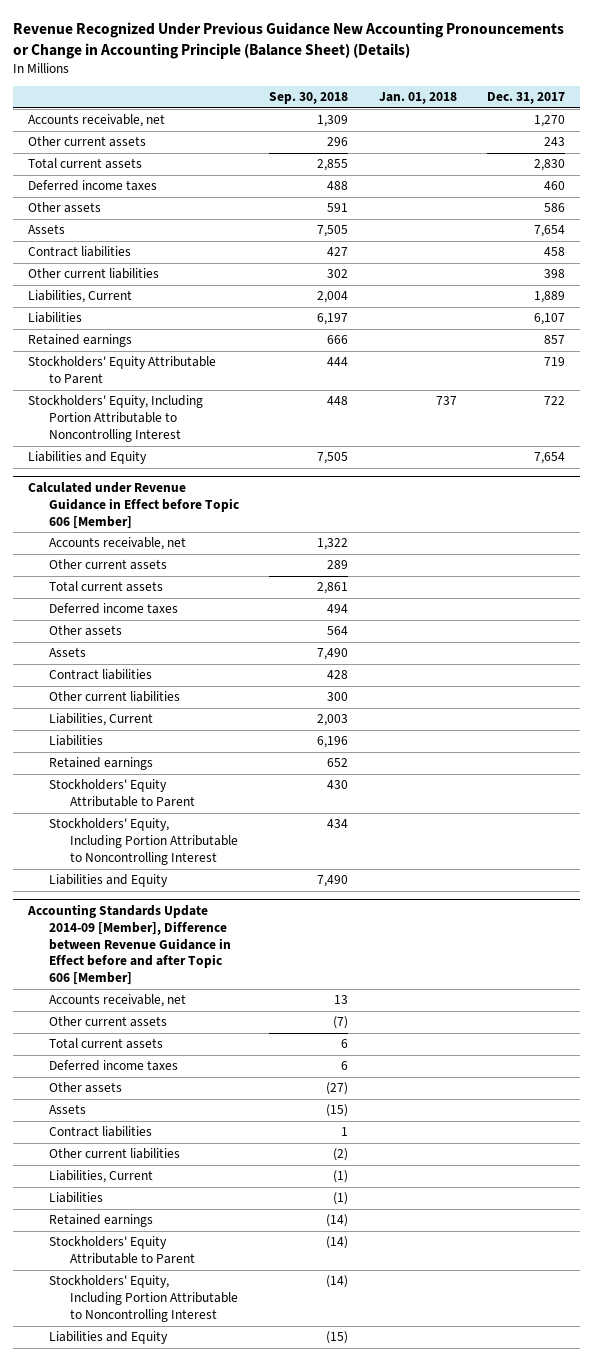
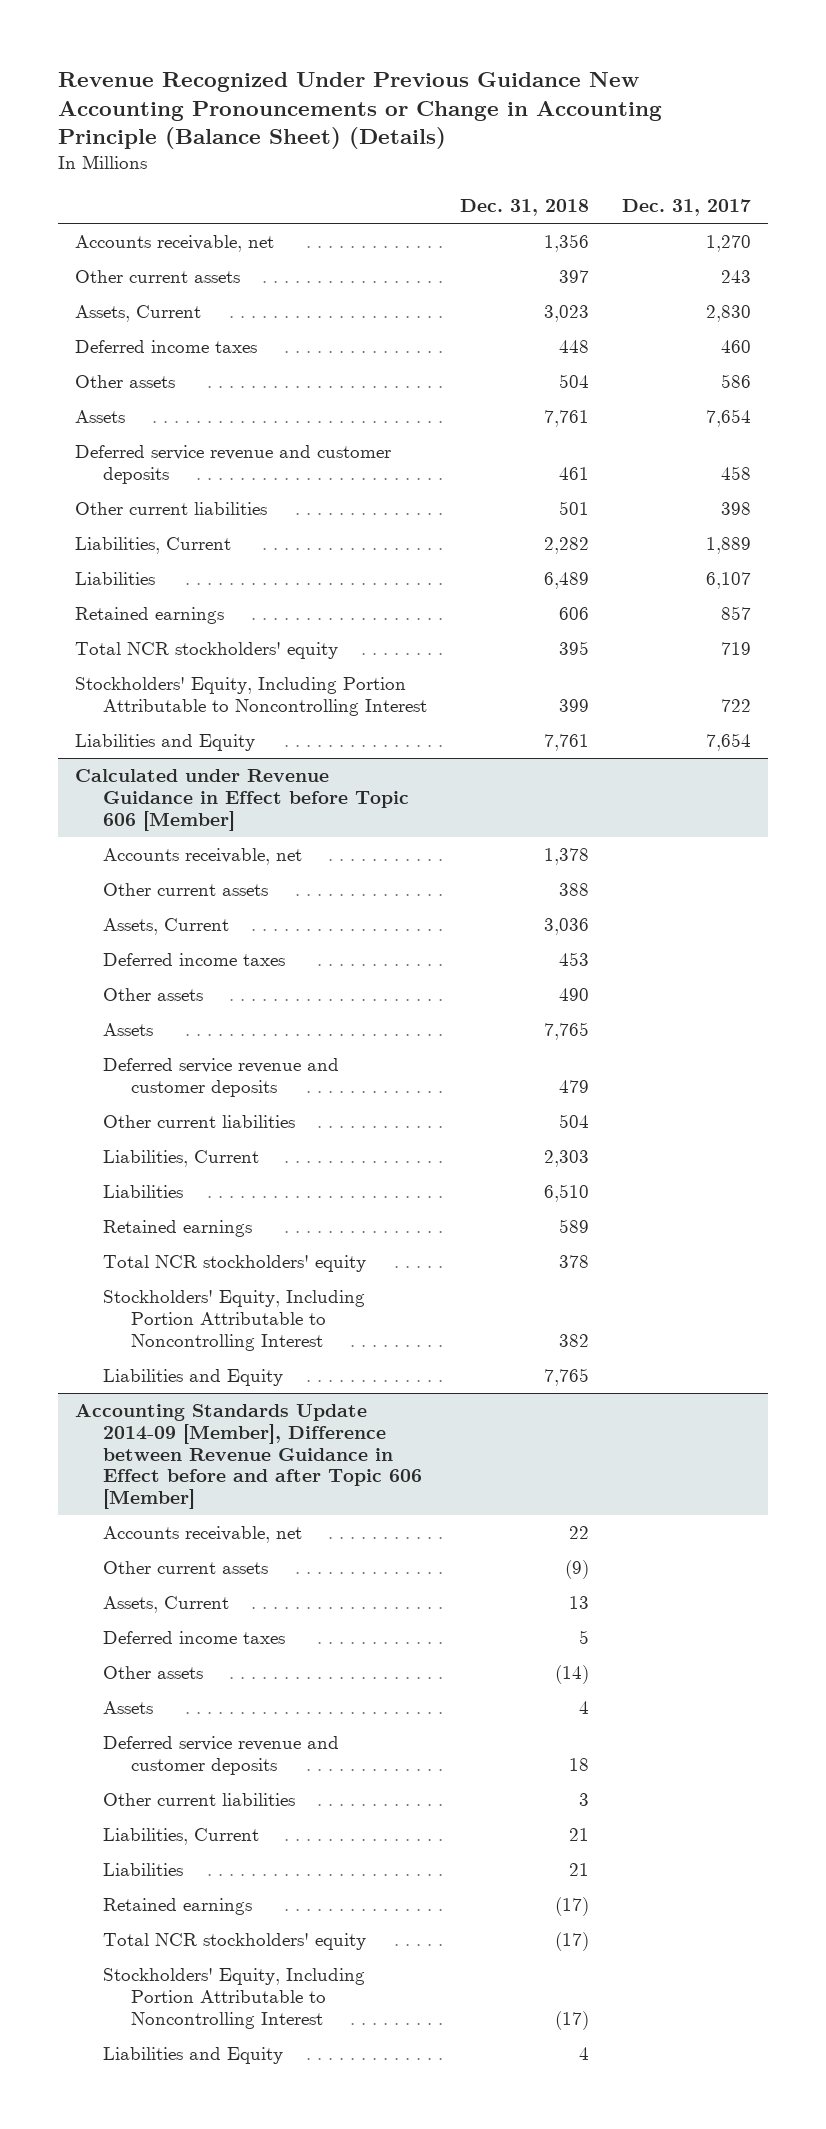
[269,92,349,105] Sep. 30, 2018 -> none
[378,92,457,105] Jan. 01, 2018 -> none
none -> [460,199,590,217] Dec. 31, 2018
[28,158,143,170] Total current assets -> [74,305,201,323] Assets, Current
[28,246,132,258] Contract liabilities -> [74,445,391,484] Deferred service revenue and customer deposits
[28,356,217,385] Stockholders' Equity Attributable to Parent -> [74,642,338,660] Total NCR stockholders' equity
[49,581,164,593] Total current assets -> [102,918,229,936] Assets, Current
[49,669,153,681] Contract liabilities -> [102,1058,339,1097] Deferred service revenue and customer deposits
[49,779,195,808] Stockholders' Equity Attributable to Parent -> [102,1255,366,1273] Total NCR stockholders' equity
[49,1038,164,1050] Total current assets -> [102,1596,229,1614] Assets, Current
[49,1126,153,1138] Contract liabilities -> [102,1736,339,1775] Deferred service revenue and customer deposits
[49,1236,195,1265] Stockholders' Equity Attributable to Parent -> [102,1933,366,1951] Total NCR stockholders' equity

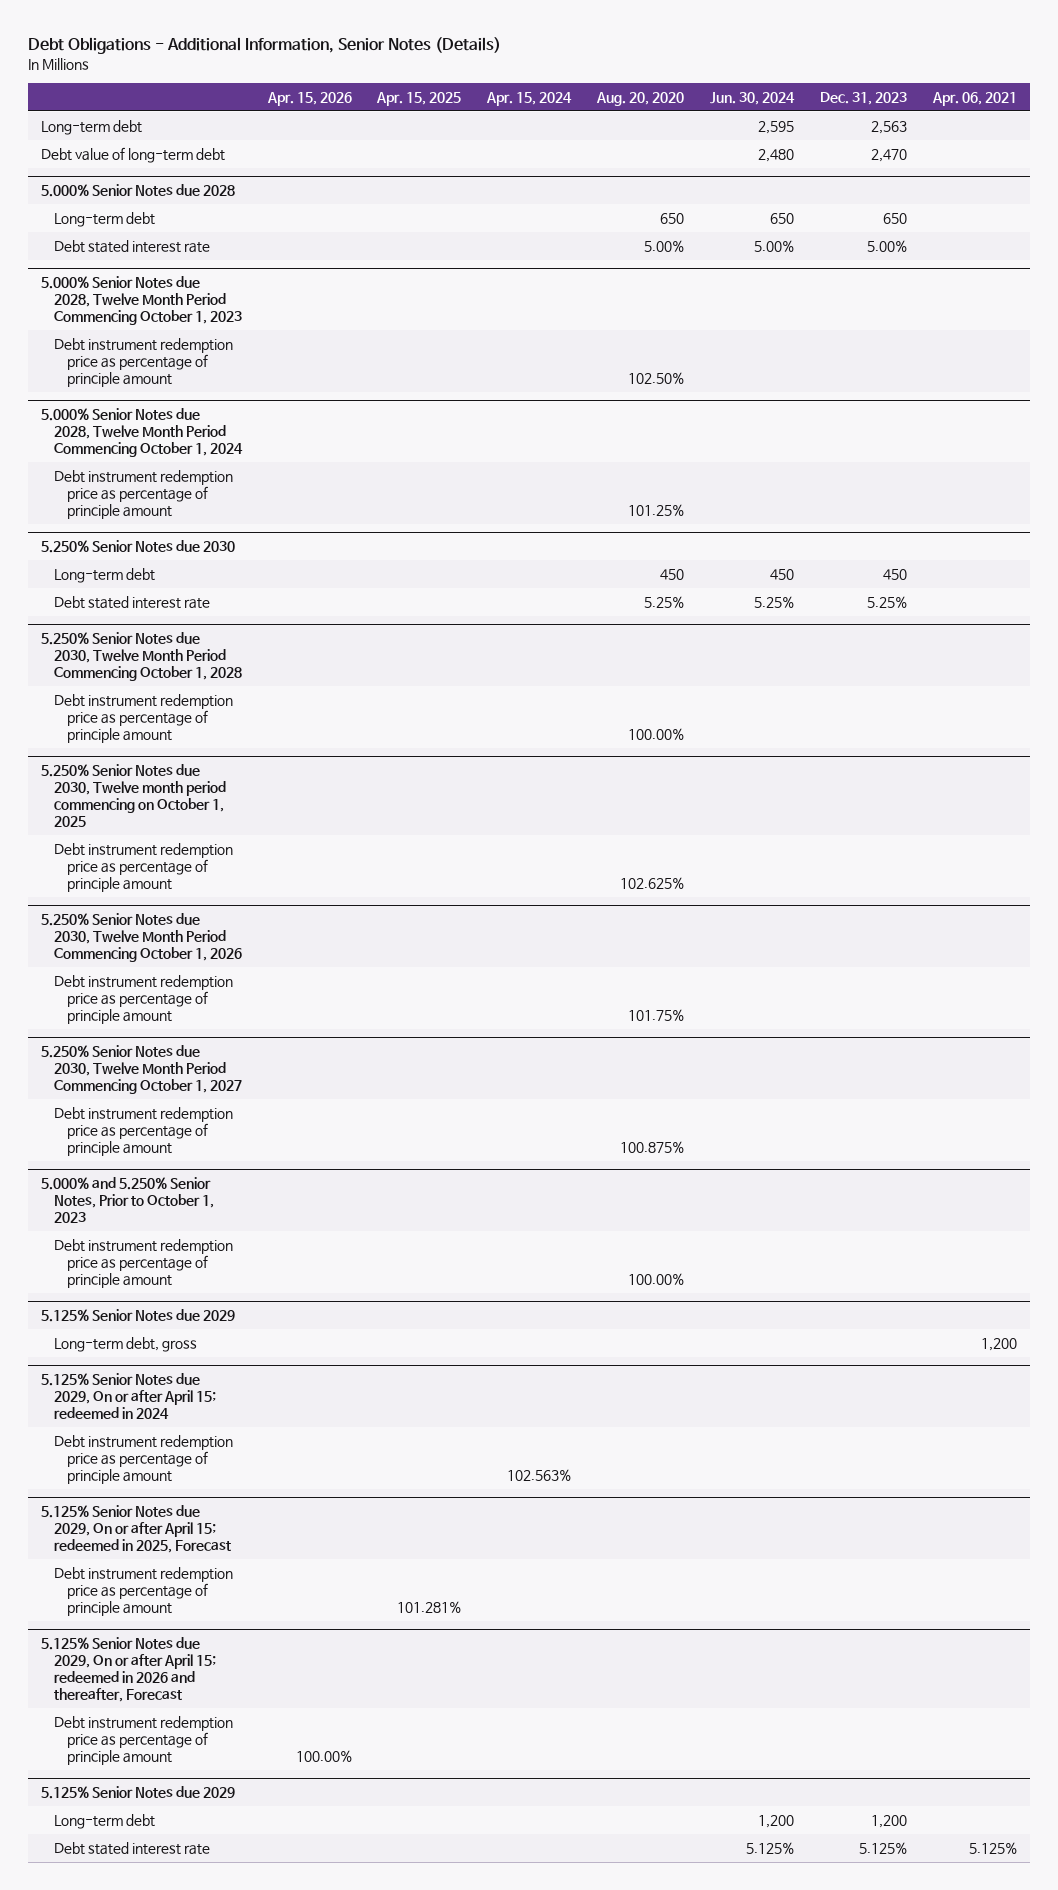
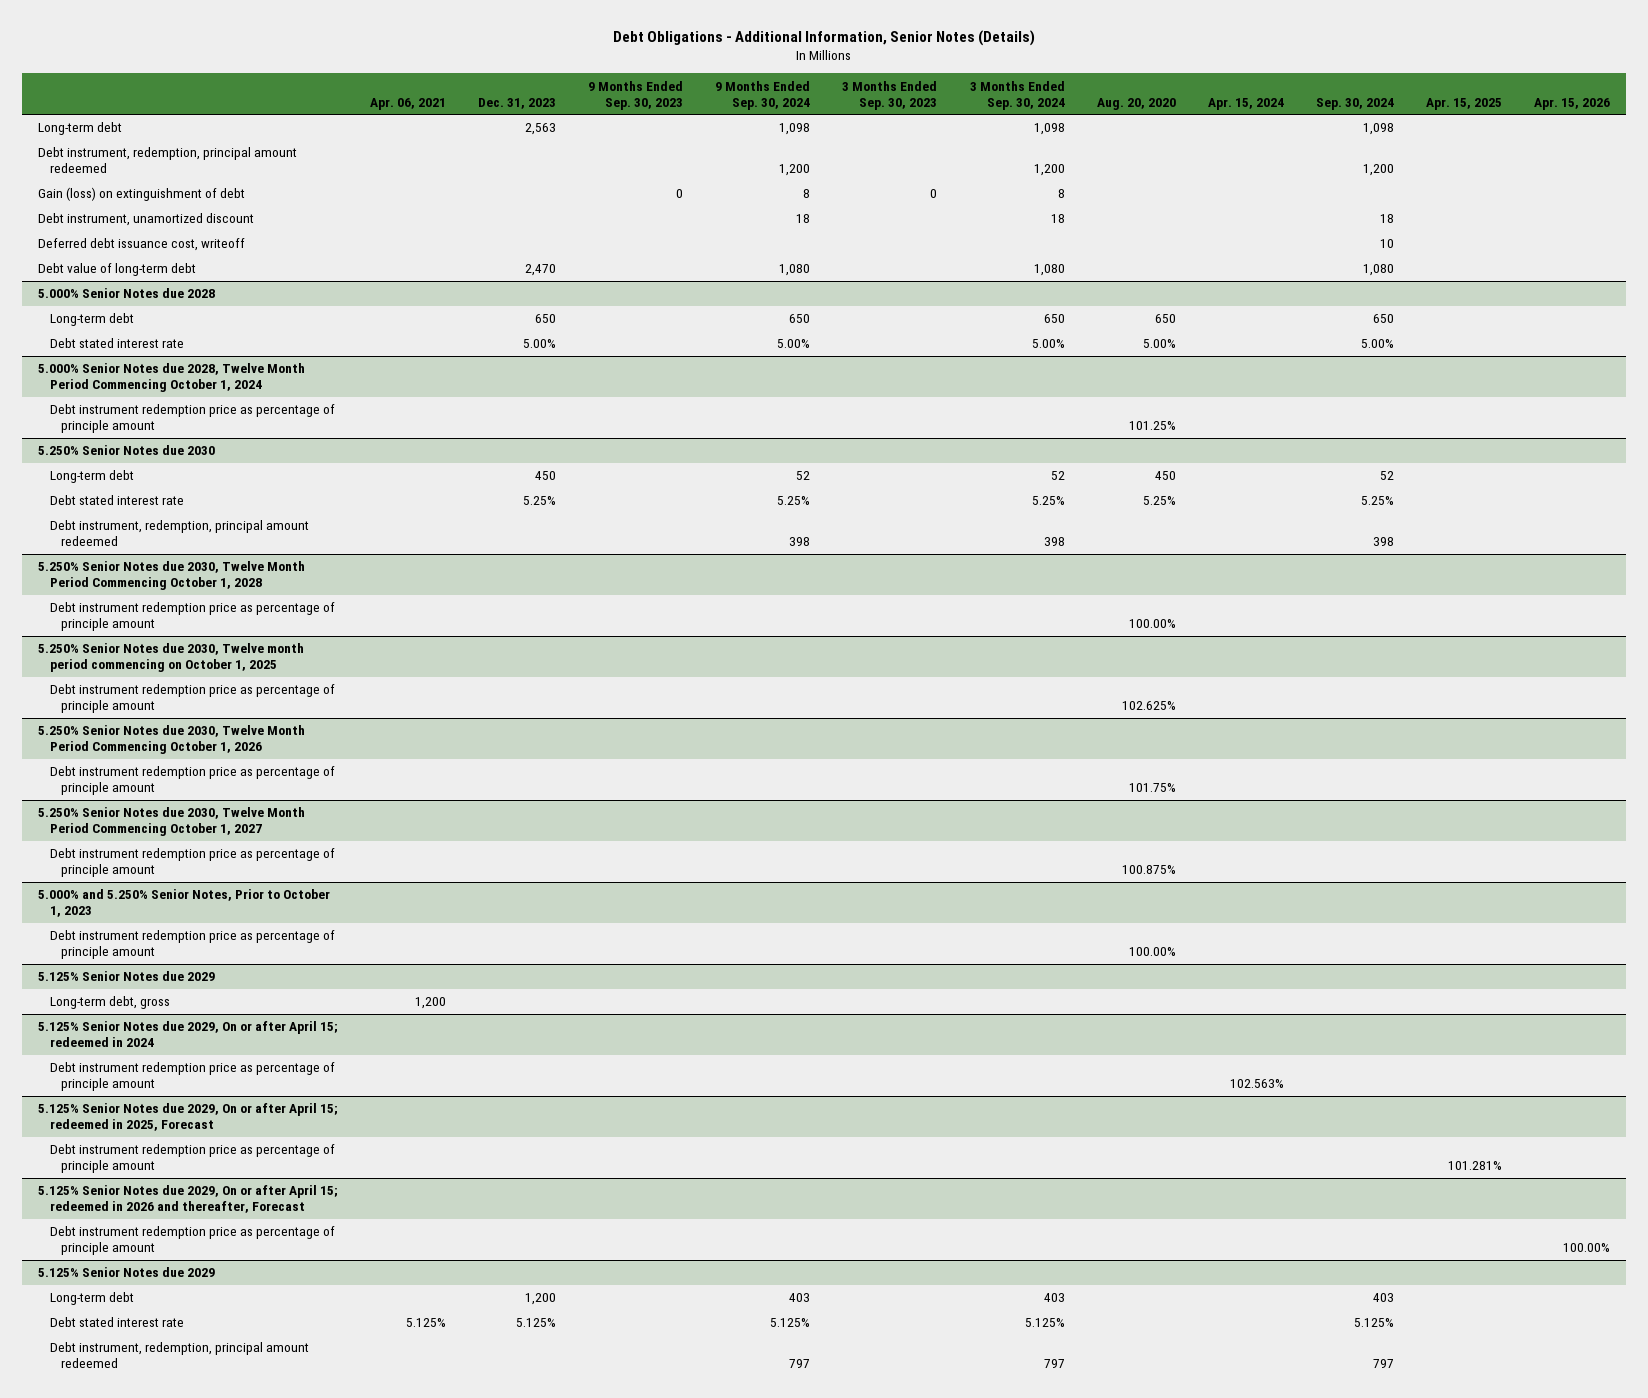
[710,91,796,105] Jun. 30, 2024 -> none
none -> [588,80,684,110] 9 Months Ended Sep. 30, 2023
none -> [715,80,811,110] 9 Months Ended Sep. 30, 2024
none -> [842,80,938,110] 3 Months Ended Sep. 30, 2023
none -> [969,80,1065,110] 3 Months Ended Sep. 30, 2024
none -> [1315,97,1394,110] Sep. 30, 2024
none -> [37,147,297,174] Debt instrument, redemption, principal amount redeemed
none -> [37,187,245,202] Gain (loss) on extinguishment of debt
none -> [37,213,254,227] Debt instrument, unamortized discount
none -> [37,238,245,252] Deferred debt issuance cost, writeoff
[40,276,242,326] 5.000% Senior Notes due 2028, Twelve Month Period Commencing October 1, 2023 -> none
[53,338,233,387] Debt instrument redemption price as percentage of principle amount -> none
none -> [49,520,309,547] Debt instrument, redemption, principal amount redeemed
none -> [49,1342,309,1369] Debt instrument, redemption, principal amount redeemed

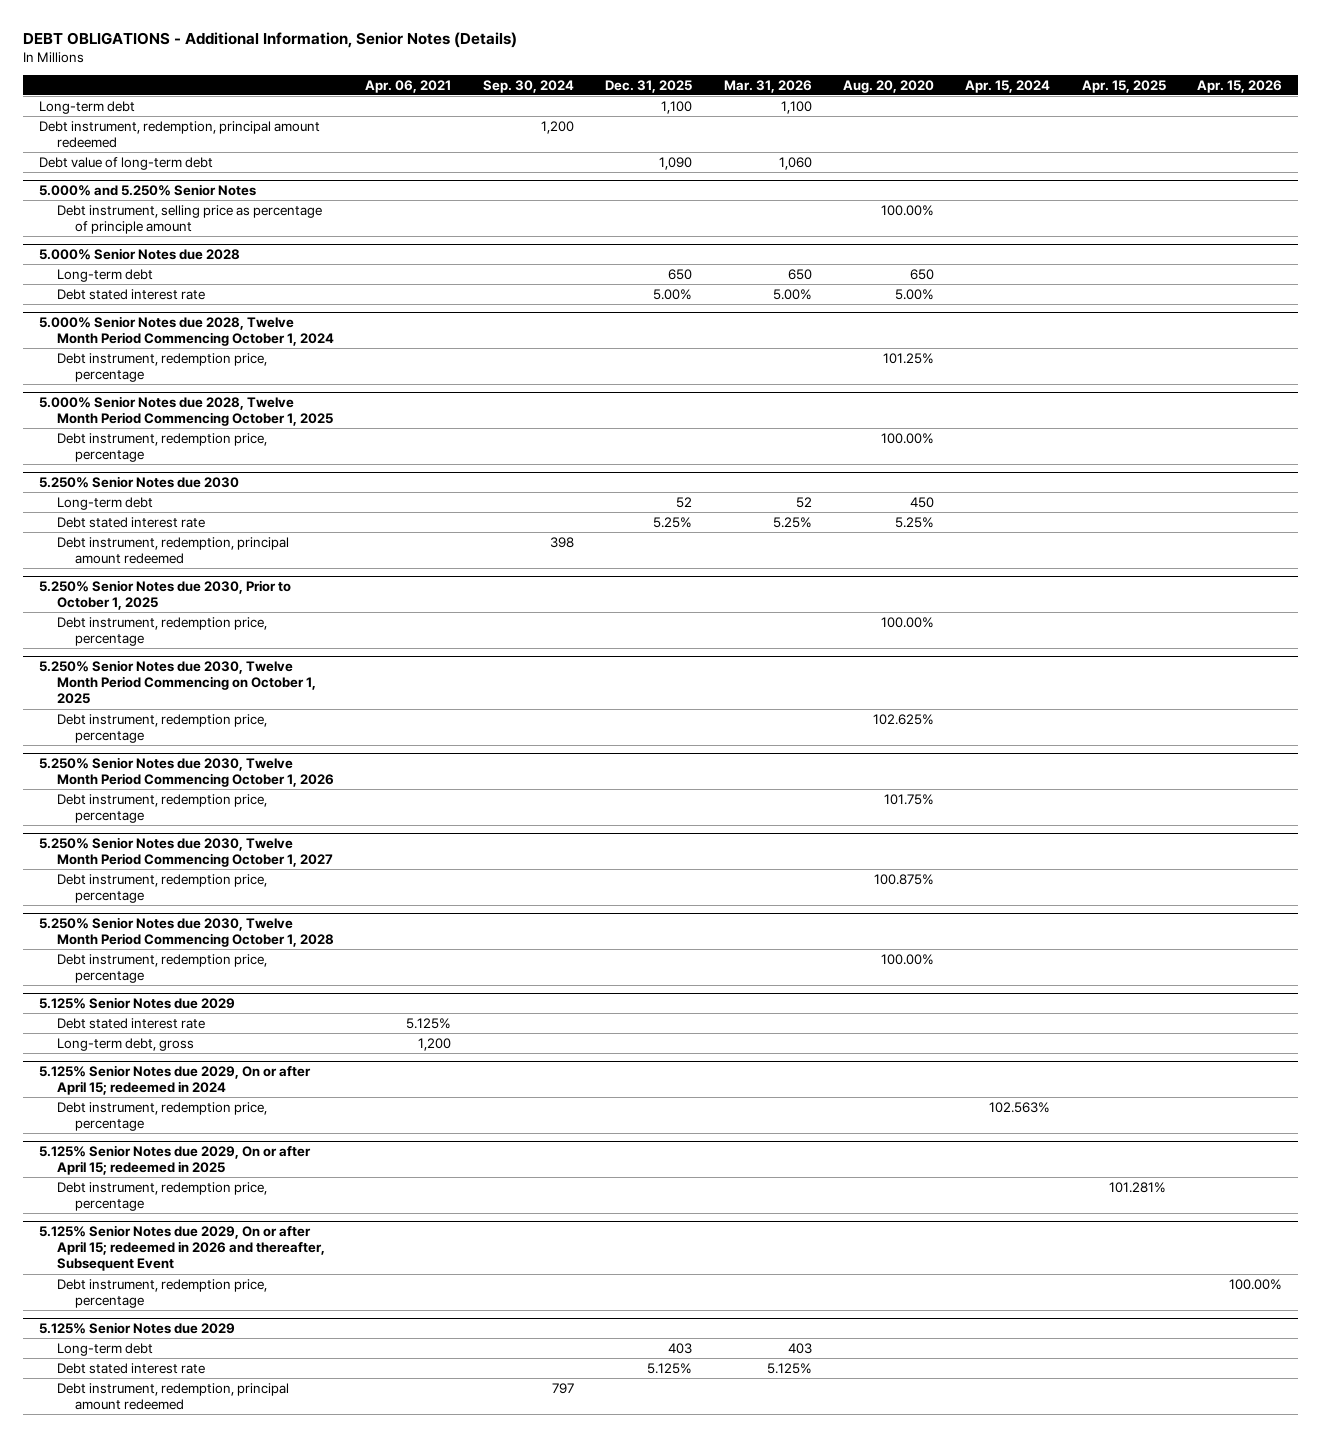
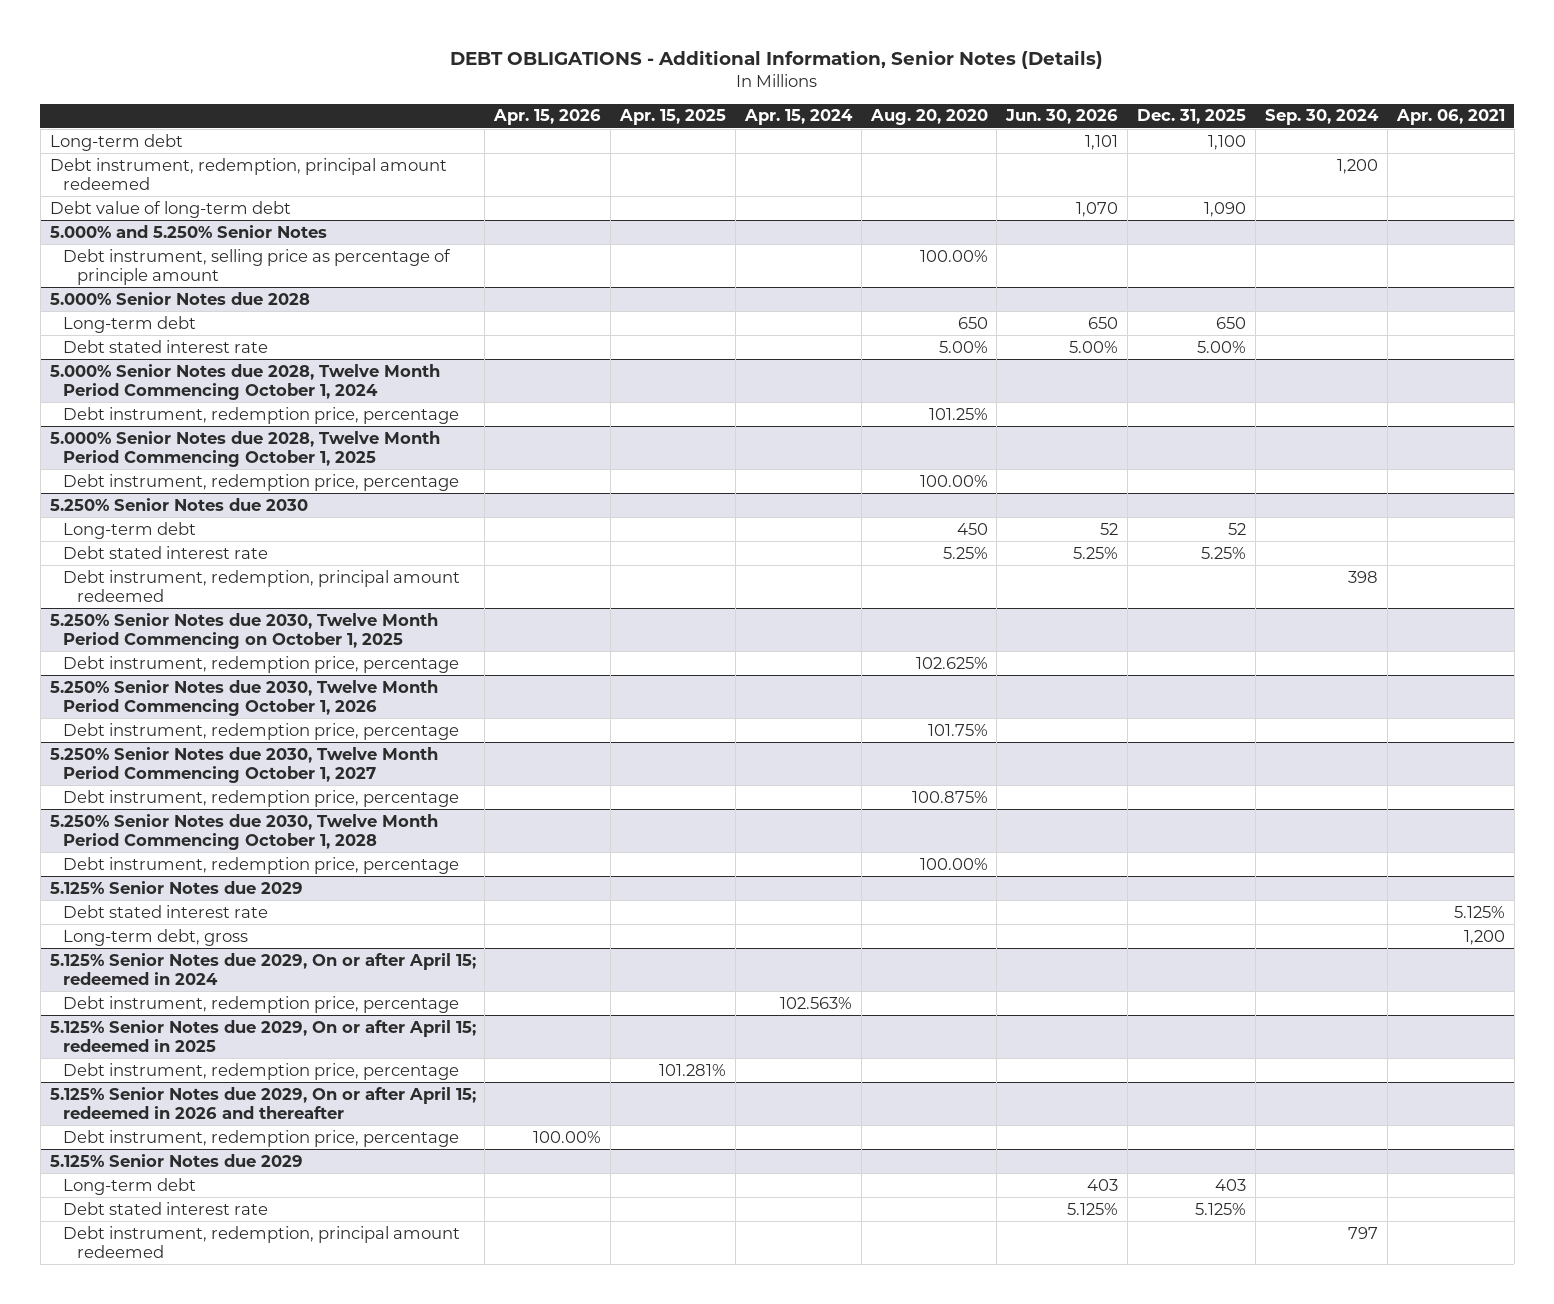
[723,79,812,93] Mar. 31, 2026 -> none
none -> [1005,109,1119,125] Jun. 30, 2026
[38,579,291,611] 5.250% Senior Notes due 2030, Prior to October 1, 2025 -> none
[56,616,267,646] Debt instrument, redemption price, percentage -> none
[38,1224,325,1272] 5.125% Senior Notes due 2029, On or after April 15; redeemed in 2026 and thereafter, Subsequent Event -> [49,1086,476,1119] 5.125% Senior Notes due 2029, On or after April 15; redeemed in 2026 and thereafter

